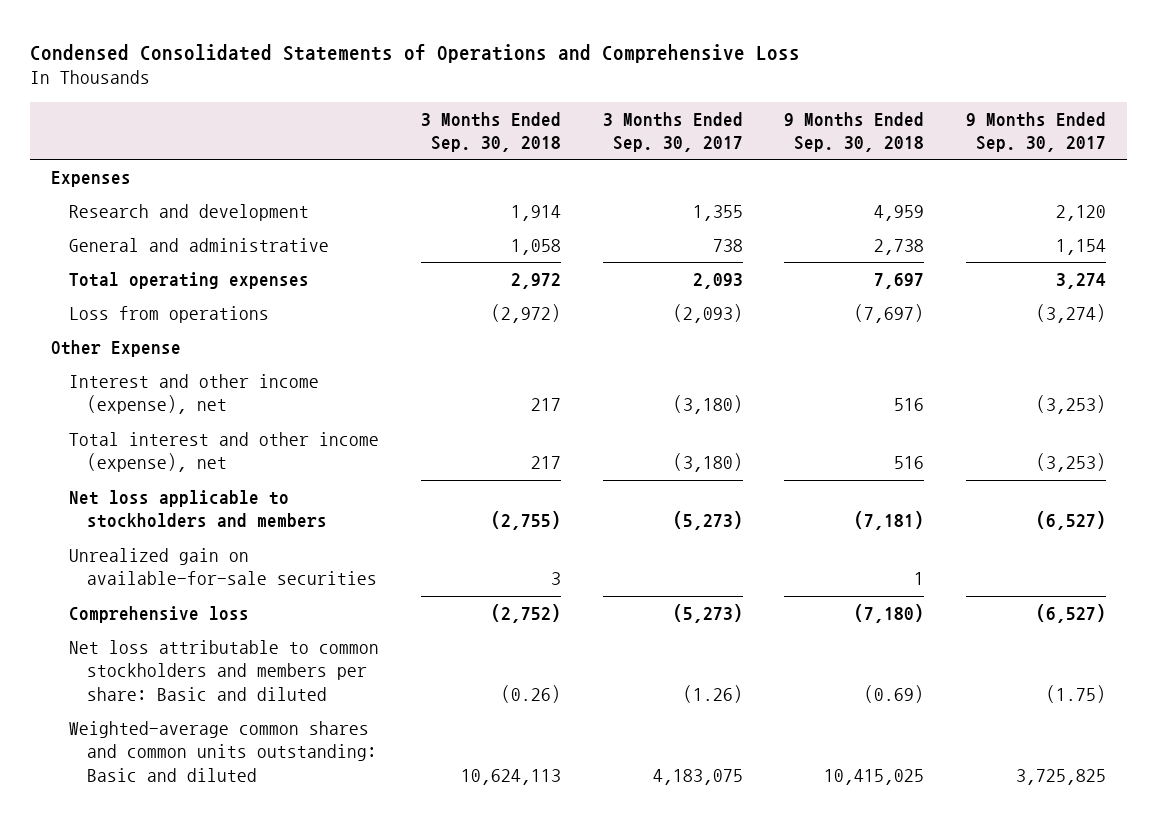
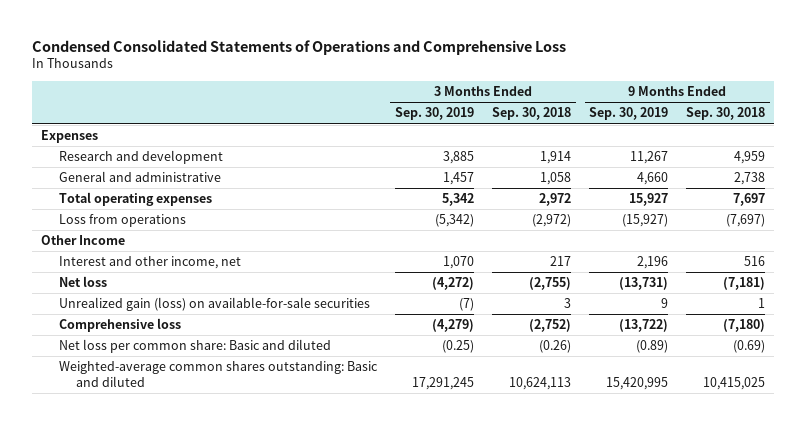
[602,111,743,153] 3 Months Ended Sep. 30, 2017 -> none
[966,111,1107,153] 9 Months Ended Sep. 30, 2017 -> none
none -> [394,107,474,121] Sep. 30, 2019
none -> [589,107,669,121] Sep. 30, 2019
[68,431,379,473] Total interest and other income (expense), net -> none
[51,339,182,357] Other Expense -> [41,235,126,246] Other Income
[68,373,319,415] Interest and other income (expense), net -> [58,256,241,270] Interest and other income, net
[68,489,327,529] Net loss applicable to stockholders and members -> [58,276,107,288] Net loss
[68,547,377,586] Unrealized gain on available-for-sale securities -> [58,297,370,312] Unrealized gain (loss) on available-for-sale securities
[68,639,379,701] Net loss attributable to common stockholders and members per share: Basic and diluted -> [58,339,331,354] Net loss per common share: Basic and diluted
[68,720,377,782] Weighted-average common shares and common units outstanding: Basic and diluted -> [58,361,378,387] Weighted-average common shares outstanding: Basic and diluted

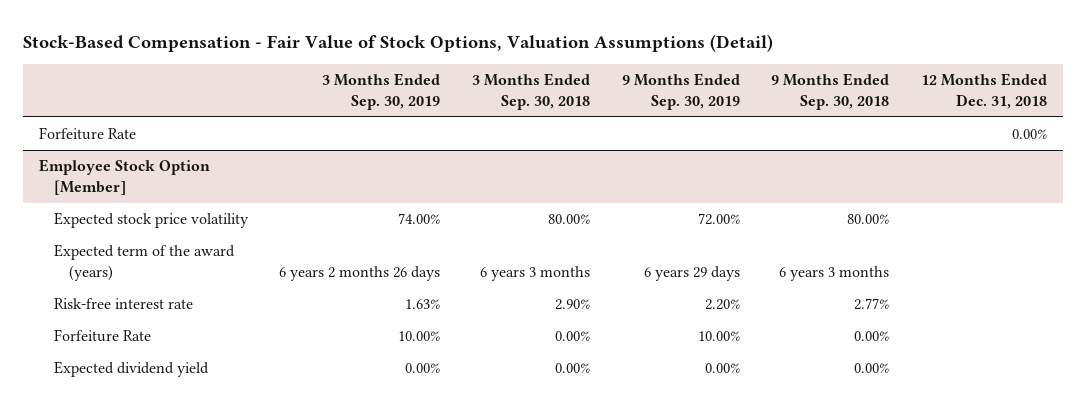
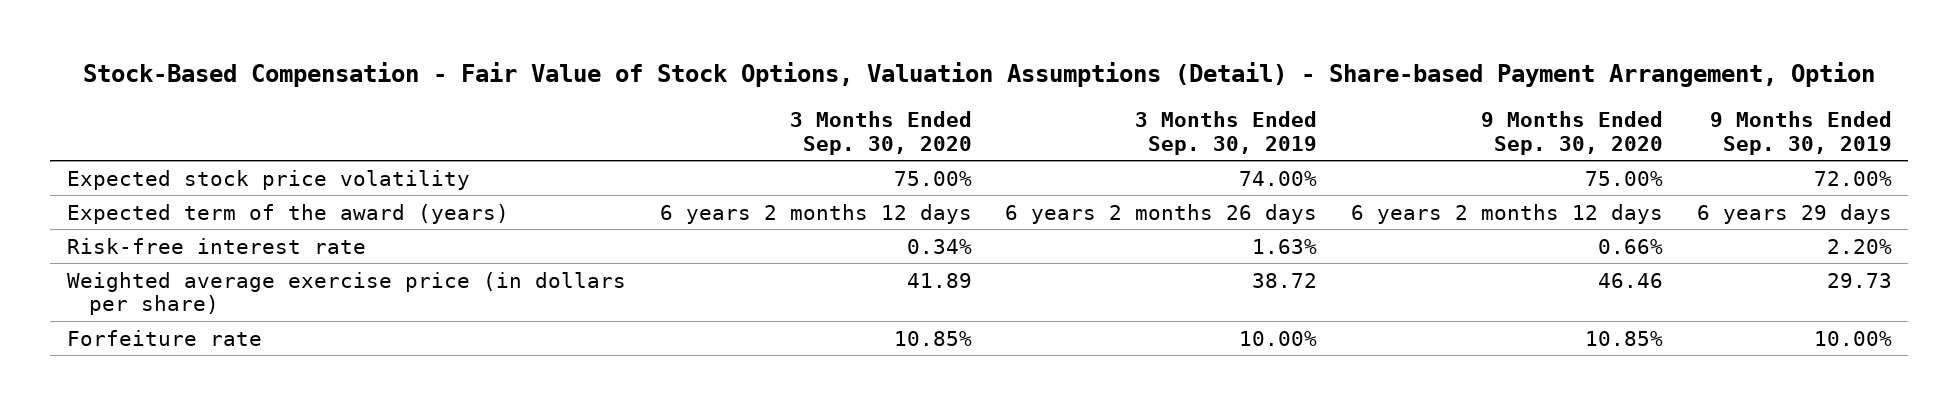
[22,33,773,52] Stock-Based Compensation - Fair Value of Stock Options, Valuation Assumptions (Detail) -> [83,61,1876,87] Stock-Based Compensation - Fair Value of Stock Options, Valuation Assumptions (Detail) - Share-based Payment Arrangement, Option
[472,73,591,111] 3 Months Ended Sep. 30, 2018 -> none
[771,73,890,111] 9 Months Ended Sep. 30, 2018 -> none
[921,73,1048,110] 12 Months Ended Dec. 31, 2018 -> none
none -> [789,110,972,155] 3 Months Ended Sep. 30, 2020
none -> [1480,110,1663,155] 9 Months Ended Sep. 30, 2020
[38,127,136,141] Forfeiture Rate -> none
[38,159,210,196] Employee Stock Option [Member] -> none
[53,361,209,378] Expected dividend yield -> none
none -> [66,271,626,316] Weighted average exercise price (in dollars per share)
[53,329,151,343] Forfeiture Rate -> [66,329,262,346] Forfeiture rate

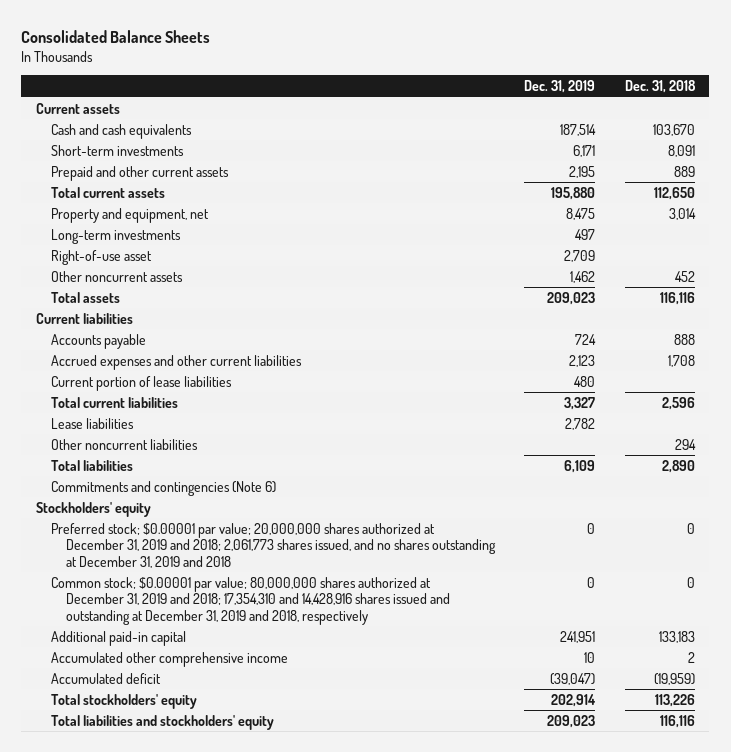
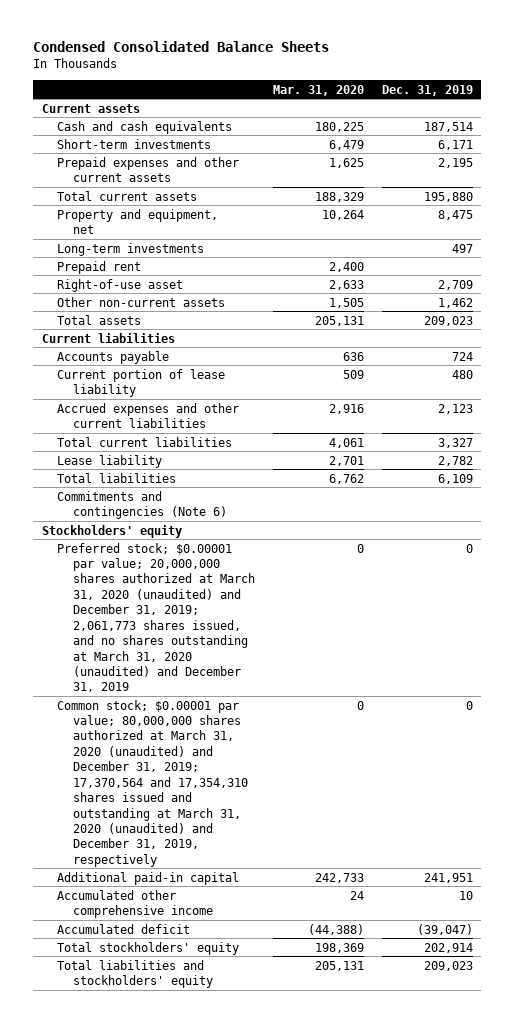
[21,29,211,43] Consolidated Balance Sheets -> [32,40,329,52] Condensed Consolidated Balance Sheets
[624,80,696,94] Dec. 31, 2018 -> none
none -> [272,84,364,96] Mar. 31, 2020
[50,165,229,181] Prepaid and other current assets -> [57,156,240,183] Prepaid expenses and other current assets
none -> [57,260,142,274] Prepaid rent
[50,270,183,282] Other noncurrent assets -> [57,296,226,307] Other non-current assets
none -> [57,368,226,398] Current portion of lease liability
[50,375,232,391] Current portion of lease liabilities -> none
[50,438,198,450] Other noncurrent liabilities -> none
[50,417,134,429] Lease liabilities -> [57,454,163,468] Lease liability
[50,522,496,568] Preferred stock; $0.00001 par value; 20,000,000 shares authorized at December 31, 2019 and 2018; 2,061,773 shares issued, and no shares outstanding at December 31, 2019 and 2018 -> [57,542,256,693] Preferred stock; $0.00001 par value; 20,000,000 shares authorized at March 31, 2020 (unaudited) and December 31, 2019; 2,061,773 shares issued, and no shares outstanding at March 31, 2020 (unaudited) and December 31, 2019
[50,576,450,625] Common stock; $0.00001 par value; 80,000,000 shares authorized at December 31, 2019 and 2018; 17,354,310 and 14,428,916 shares issued and outstanding at December 31, 2019 and 2018, respectively -> [57,699,249,867] Common stock; $0.00001 par value; 80,000,000 shares authorized at March 31, 2020 (unaudited) and December 31, 2019; 17,370,564 and 17,354,310 shares issued and outstanding at March 31, 2020 (unaudited) and December 31, 2019, respectively

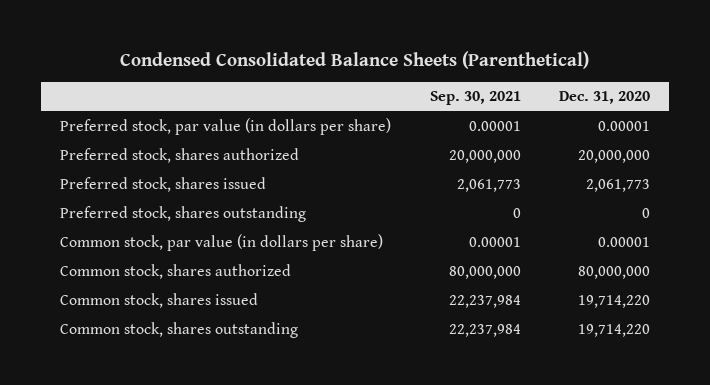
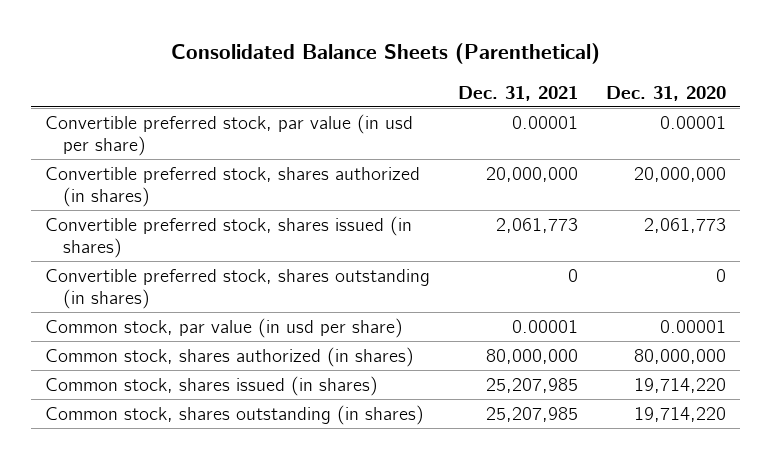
[120,50,590,69] Condensed Consolidated Balance Sheets (Parenthetical) -> [170,43,600,65] Consolidated Balance Sheets (Parenthetical)
[429,91,521,106] Sep. 30, 2021 -> none
none -> [458,85,579,101] Dec. 31, 2021
[60,118,392,136] Preferred stock, par value (in dollars per share) -> [44,113,413,157] Convertible preferred stock, par value (in usd per share)
[60,148,300,164] Preferred stock, shares authorized -> [44,166,420,208] Convertible preferred stock, shares authorized (in shares)
[60,177,267,193] Preferred stock, shares issued -> [44,215,412,259] Convertible preferred stock, shares issued (in shares)
[60,206,307,223] Preferred stock, shares outstanding -> [44,268,430,310] Convertible preferred stock, shares outstanding (in shares)
[60,234,384,252] Common stock, par value (in dollars per share) -> [44,317,403,338] Common stock, par value (in usd per share)
[60,264,292,280] Common stock, shares authorized -> [44,346,414,367] Common stock, shares authorized (in shares)
[60,293,259,309] Common stock, shares issued -> [44,375,378,396] Common stock, shares issued (in shares)
[60,322,299,339] Common stock, shares outstanding -> [44,404,424,425] Common stock, shares outstanding (in shares)

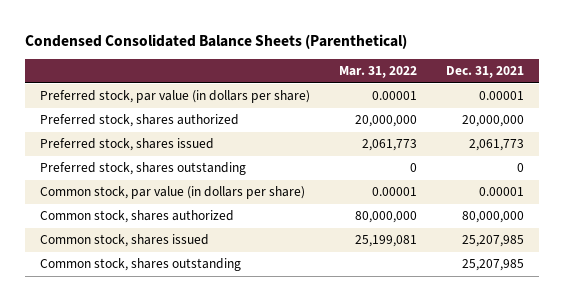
[170,43,600,65] Consolidated Balance Sheets (Parenthetical) -> [24,33,407,49] Condensed Consolidated Balance Sheets (Parenthetical)
[606,85,727,101] Dec. 31, 2020 -> none
none -> [338,66,417,79] Mar. 31, 2022
[44,113,413,157] Convertible preferred stock, par value (in usd per share) -> [39,90,310,104] Preferred stock, par value (in dollars per share)
[44,166,420,208] Convertible preferred stock, shares authorized (in shares) -> [39,114,239,128] Preferred stock, shares authorized
[44,215,412,259] Convertible preferred stock, shares issued (in shares) -> [39,138,214,152] Preferred stock, shares issued
[44,268,430,310] Convertible preferred stock, shares outstanding (in shares) -> [39,162,246,176] Preferred stock, shares outstanding
[44,317,403,338] Common stock, par value (in usd per share) -> [39,186,305,200] Common stock, par value (in dollars per share)
[44,346,414,367] Common stock, shares authorized (in shares) -> [39,210,234,224] Common stock, shares authorized
[44,375,378,396] Common stock, shares issued (in shares) -> [39,234,209,248] Common stock, shares issued
[44,404,424,425] Common stock, shares outstanding (in shares) -> [39,258,241,272] Common stock, shares outstanding

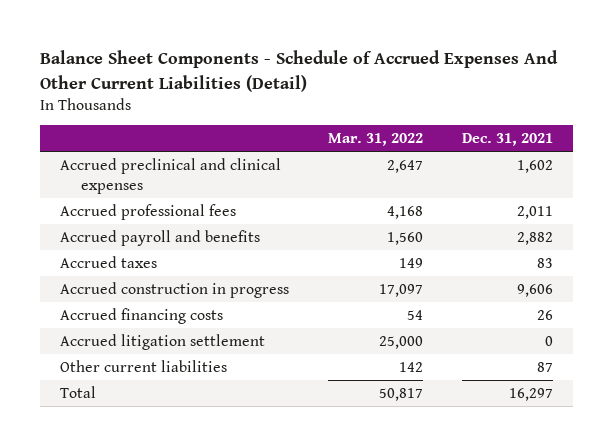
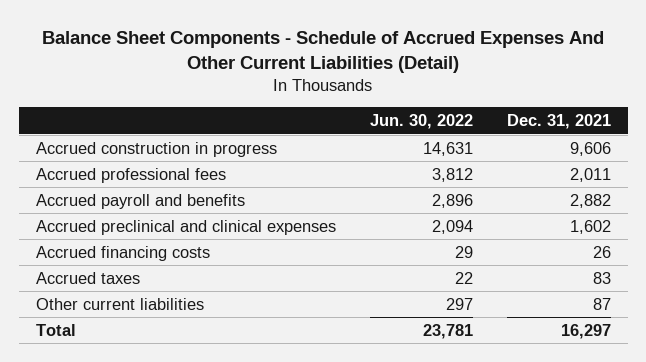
[327,133,423,147] Mar. 31, 2022 -> none
none -> [369,114,473,130] Jun. 30, 2022
[59,281,289,298] Accrued construction in progress -> [35,141,277,157] Accrued construction in progress
[59,157,281,194] Accrued preclinical and clinical expenses -> [35,219,336,235] Accrued preclinical and clinical expenses
[59,333,265,350] Accrued litigation settlement -> none
[59,255,157,268] Accrued taxes -> [35,271,140,284] Accrued taxes

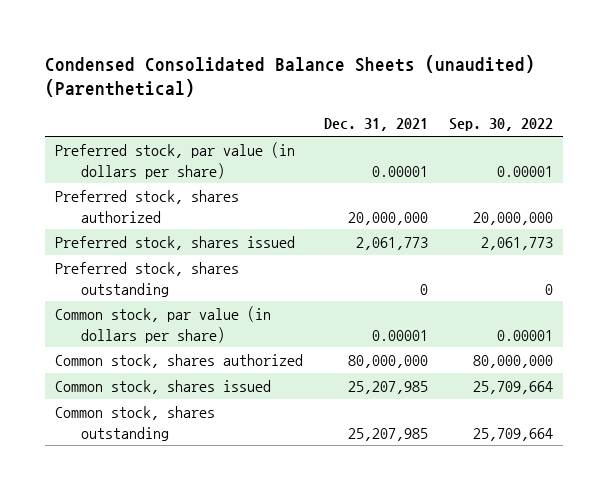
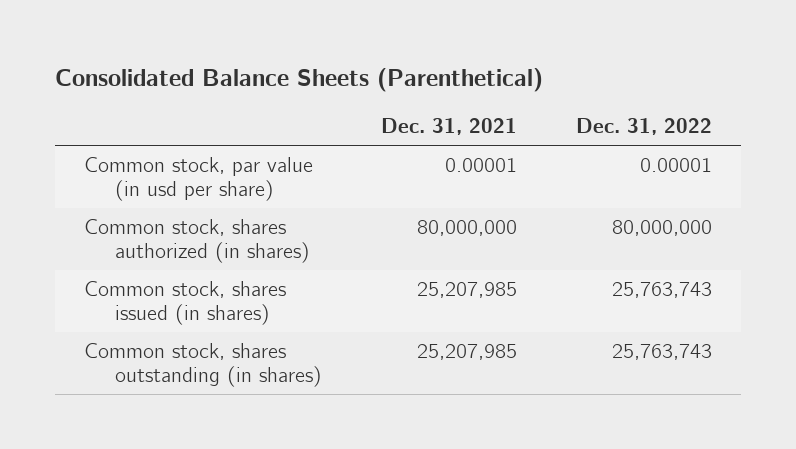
[44,54,535,98] Condensed Consolidated Balance Sheets (unaudited) (Parenthetical) -> [54,68,543,93] Consolidated Balance Sheets (Parenthetical)
[448,118,553,132] Sep. 30, 2022 -> none
none -> [576,117,713,135] Dec. 31, 2022
[55,141,296,179] Preferred stock, par value (in dollars per share) -> none
[55,189,240,223] Preferred stock, shares authorized -> none
[55,235,296,250] Preferred stock, shares issued -> none
[55,261,240,297] Preferred stock, shares outstanding -> none
[55,305,272,343] Common stock, par value (in dollars per share) -> [83,157,313,201] Common stock, par value (in usd per share)
[55,353,304,368] Common stock, shares authorized -> [83,219,311,263] Common stock, shares authorized (in shares)
[55,379,272,394] Common stock, shares issued -> [83,281,286,325] Common stock, shares issued (in shares)
[55,405,216,441] Common stock, shares outstanding -> [83,343,323,387] Common stock, shares outstanding (in shares)

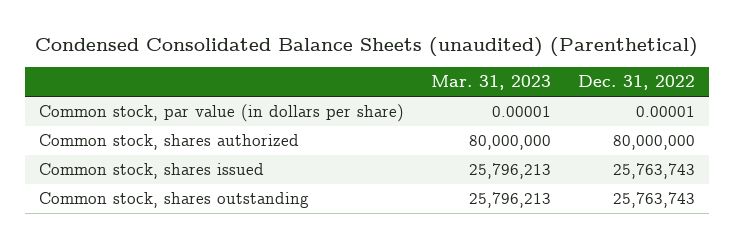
[54,68,543,93] Consolidated Balance Sheets (Parenthetical) -> [35,36,699,57] Condensed Consolidated Balance Sheets (unaudited) (Parenthetical)
[381,117,518,135] Dec. 31, 2021 -> none
none -> [431,75,552,91] Mar. 31, 2023
[83,157,313,201] Common stock, par value (in usd per share) -> [38,104,404,123] Common stock, par value (in dollars per share)
[83,219,311,263] Common stock, shares authorized (in shares) -> [38,134,299,151] Common stock, shares authorized
[83,281,286,325] Common stock, shares issued (in shares) -> [38,163,264,180] Common stock, shares issued
[83,343,323,387] Common stock, shares outstanding (in shares) -> [38,192,309,209] Common stock, shares outstanding

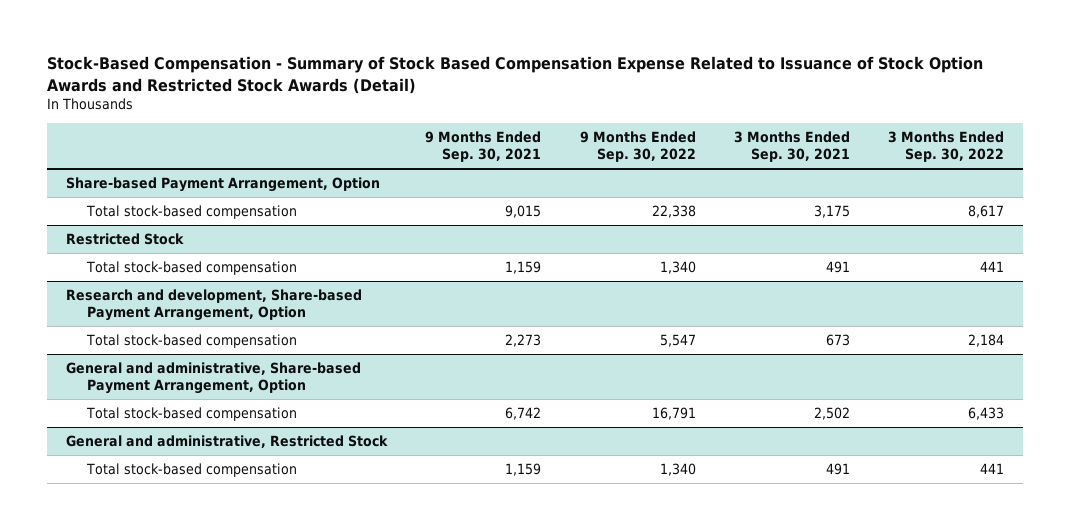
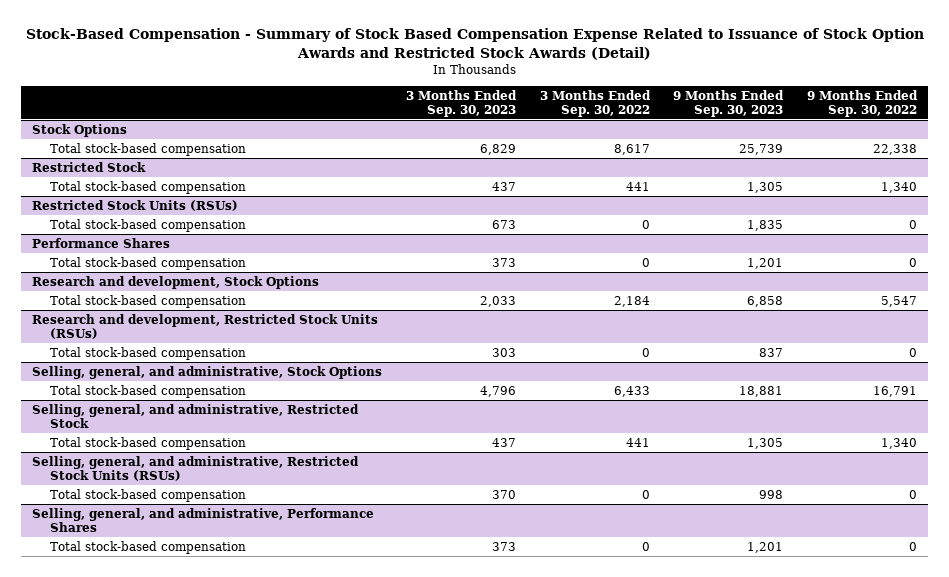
[425,131,542,163] 9 Months Ended Sep. 30, 2021 -> none
[733,131,850,163] 3 Months Ended Sep. 30, 2021 -> none
none -> [405,89,517,117] 3 Months Ended Sep. 30, 2023
none -> [673,89,785,117] 9 Months Ended Sep. 30, 2023
[66,176,381,192] Share-based Payment Arrangement, Option -> [32,123,128,137] Stock Options
[66,288,363,321] Research and development, Share-based Payment Arrangement, Option -> none
none -> [32,199,239,211] Restricted Stock Units (RSUs)
none -> [49,218,246,232] Total stock-based compensation
none -> [32,237,171,248] Performance Shares
none -> [49,256,246,270] Total stock-based compensation
none -> [32,275,320,289] Research and development, Stock Options
[66,361,362,394] General and administrative, Share-based Payment Arrangement, Option -> none
none -> [32,313,379,339] Research and development, Restricted Stock Units (RSUs)
none -> [49,346,246,360] Total stock-based compensation
none -> [32,365,383,379] Selling, general, and administrative, Stock Options
[66,434,389,448] General and administrative, Restricted Stock -> [32,403,360,428] Selling, general, and administrative, Restricted Stock
none -> [32,455,360,481] Selling, general, and administrative, Restricted Stock Units (RSUs)
none -> [49,488,246,502] Total stock-based compensation
none -> [32,507,375,532] Selling, general, and administrative, Performance Shares
none -> [49,540,246,554] Total stock-based compensation

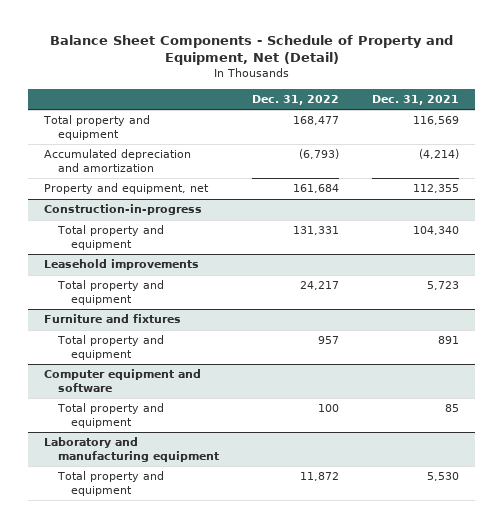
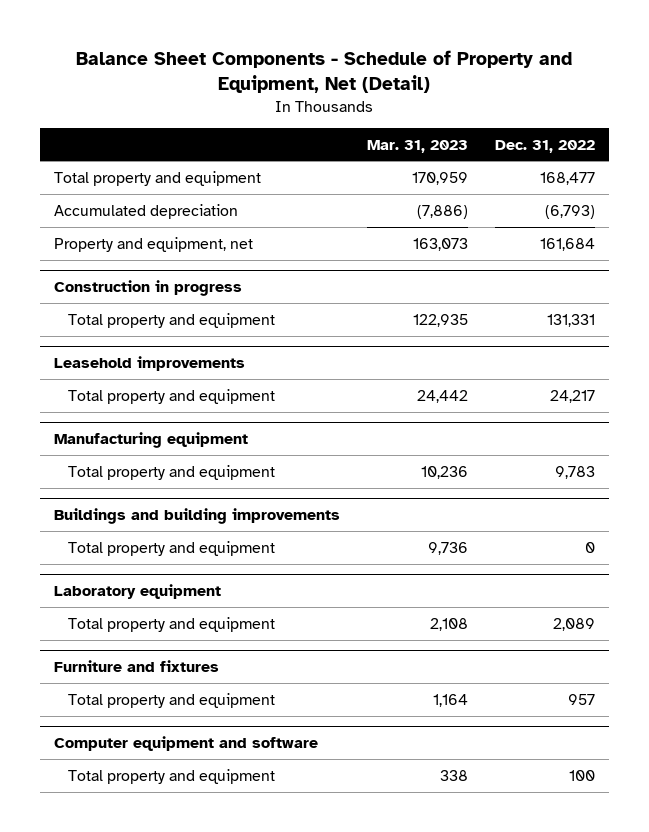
[371,94,459,105] Dec. 31, 2021 -> none
none -> [366,139,468,153] Mar. 31, 2023
[44,149,192,172] Accumulated depreciation and amortization -> [53,203,238,219] Accumulated depreciation
[44,204,203,216] Construction-in-progress -> [53,280,242,297] Construction in progress
none -> [53,432,248,449] Manufacturing equipment
none -> [67,464,275,480] Total property and equipment
none -> [53,508,340,525] Buildings and building improvements
none -> [67,540,275,556] Total property and equipment
none -> [53,584,221,600] Laboratory equipment
none -> [67,616,275,632] Total property and equipment
[44,437,219,462] Laboratory and manufacturing equipment -> none
[56,471,164,496] Total property and equipment -> none

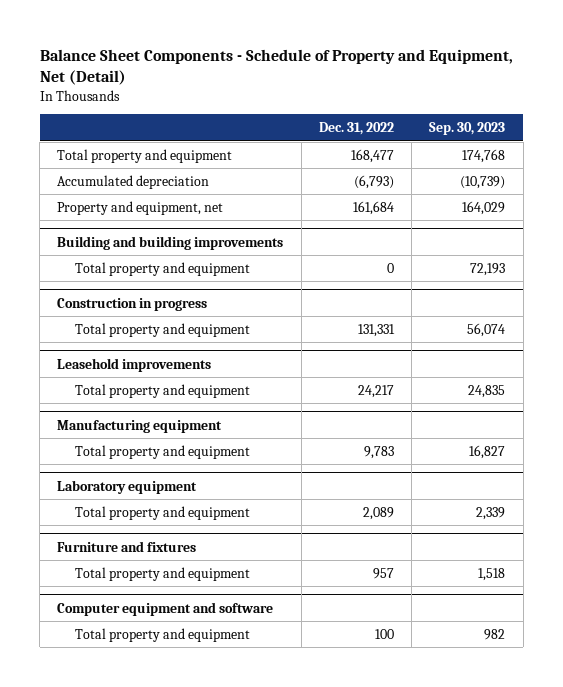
[366,139,468,153] Mar. 31, 2023 -> none
none -> [429,122,506,136] Sep. 30, 2023
none -> [57,235,284,250] Building and building improvements
none -> [75,261,251,276] Total property and equipment
[53,508,340,525] Buildings and building improvements -> none
[67,540,275,556] Total property and equipment -> none

